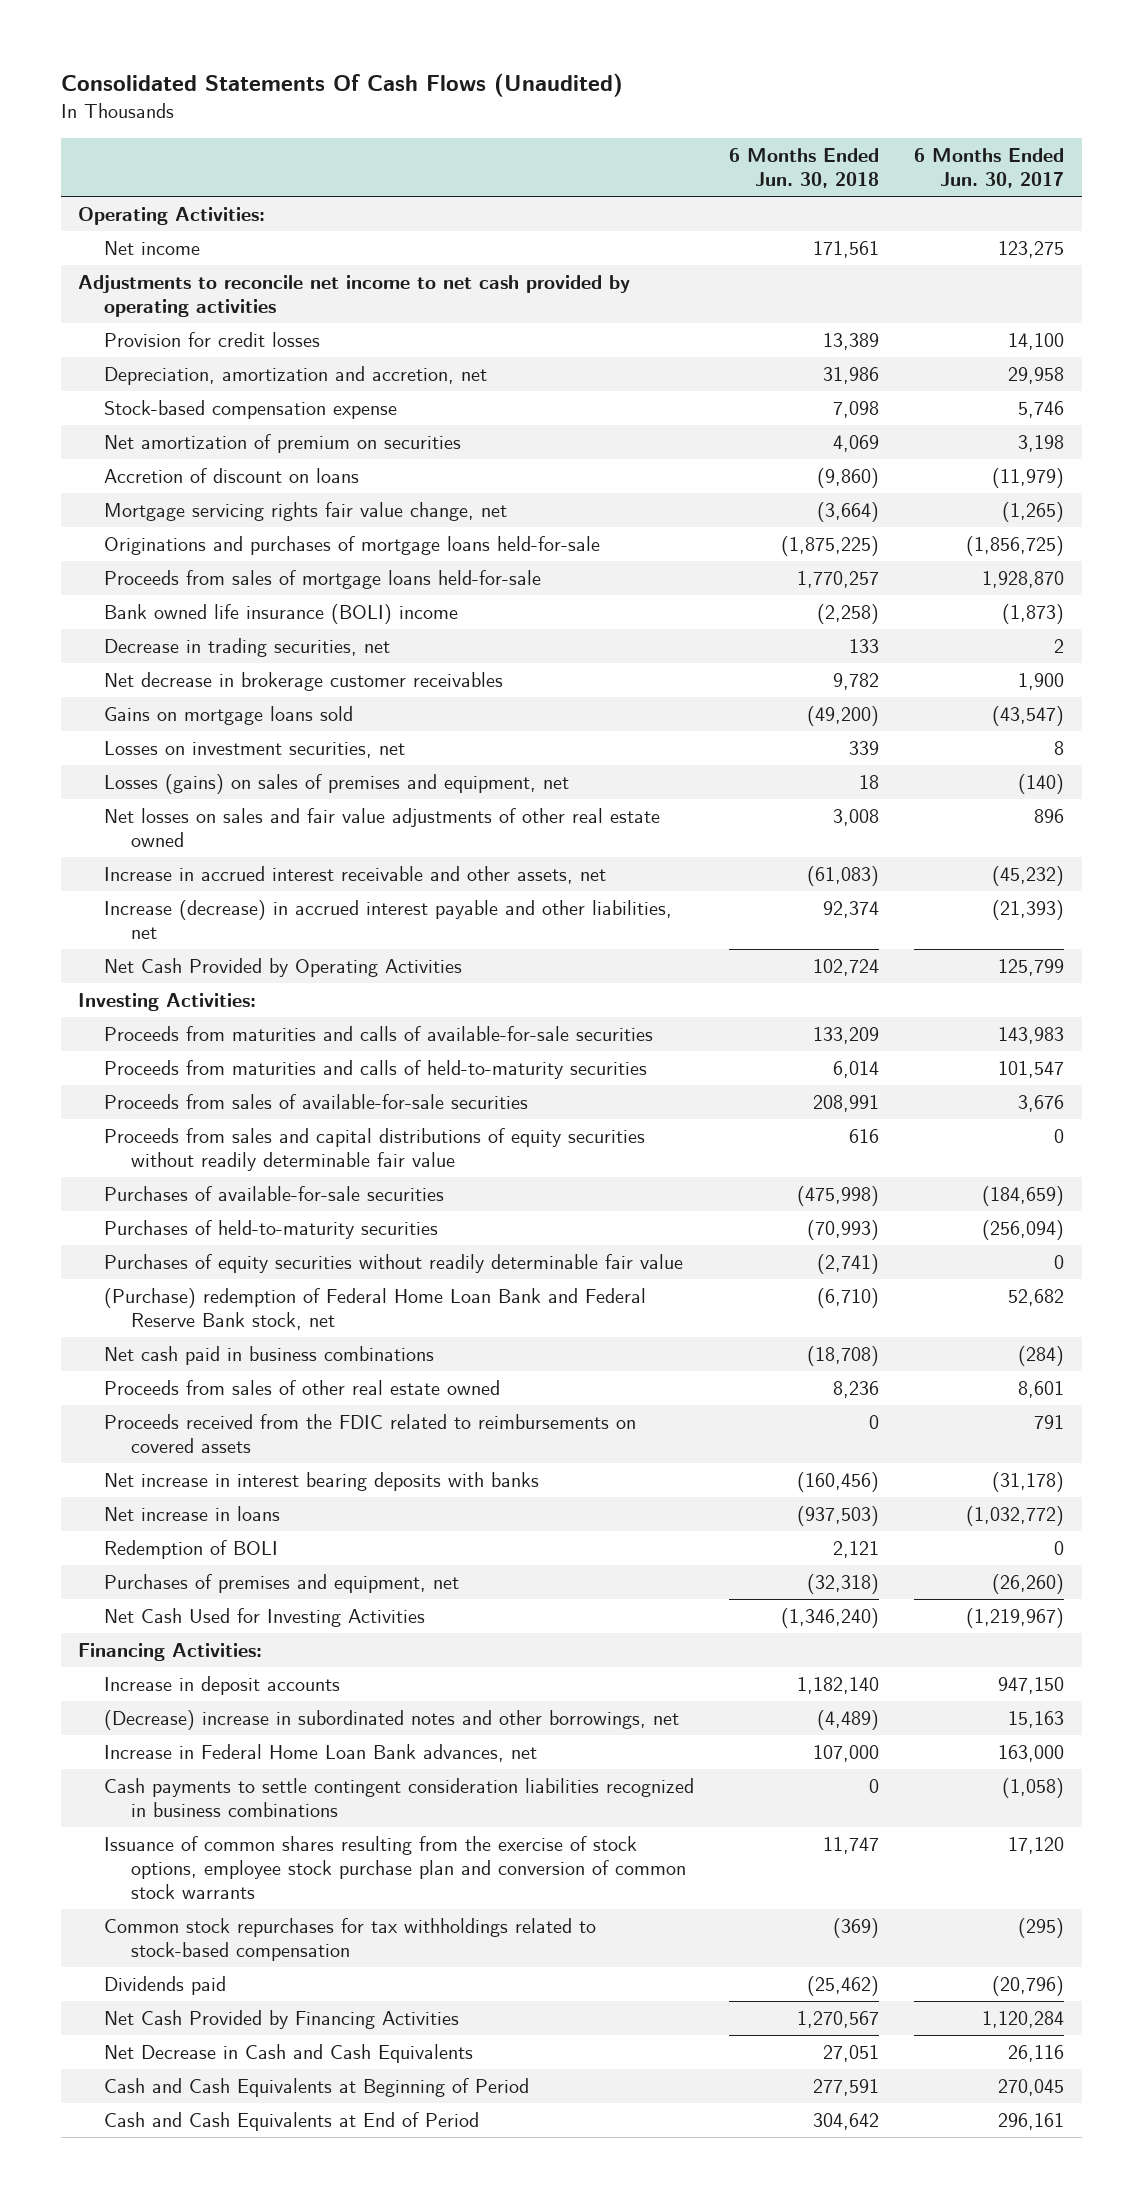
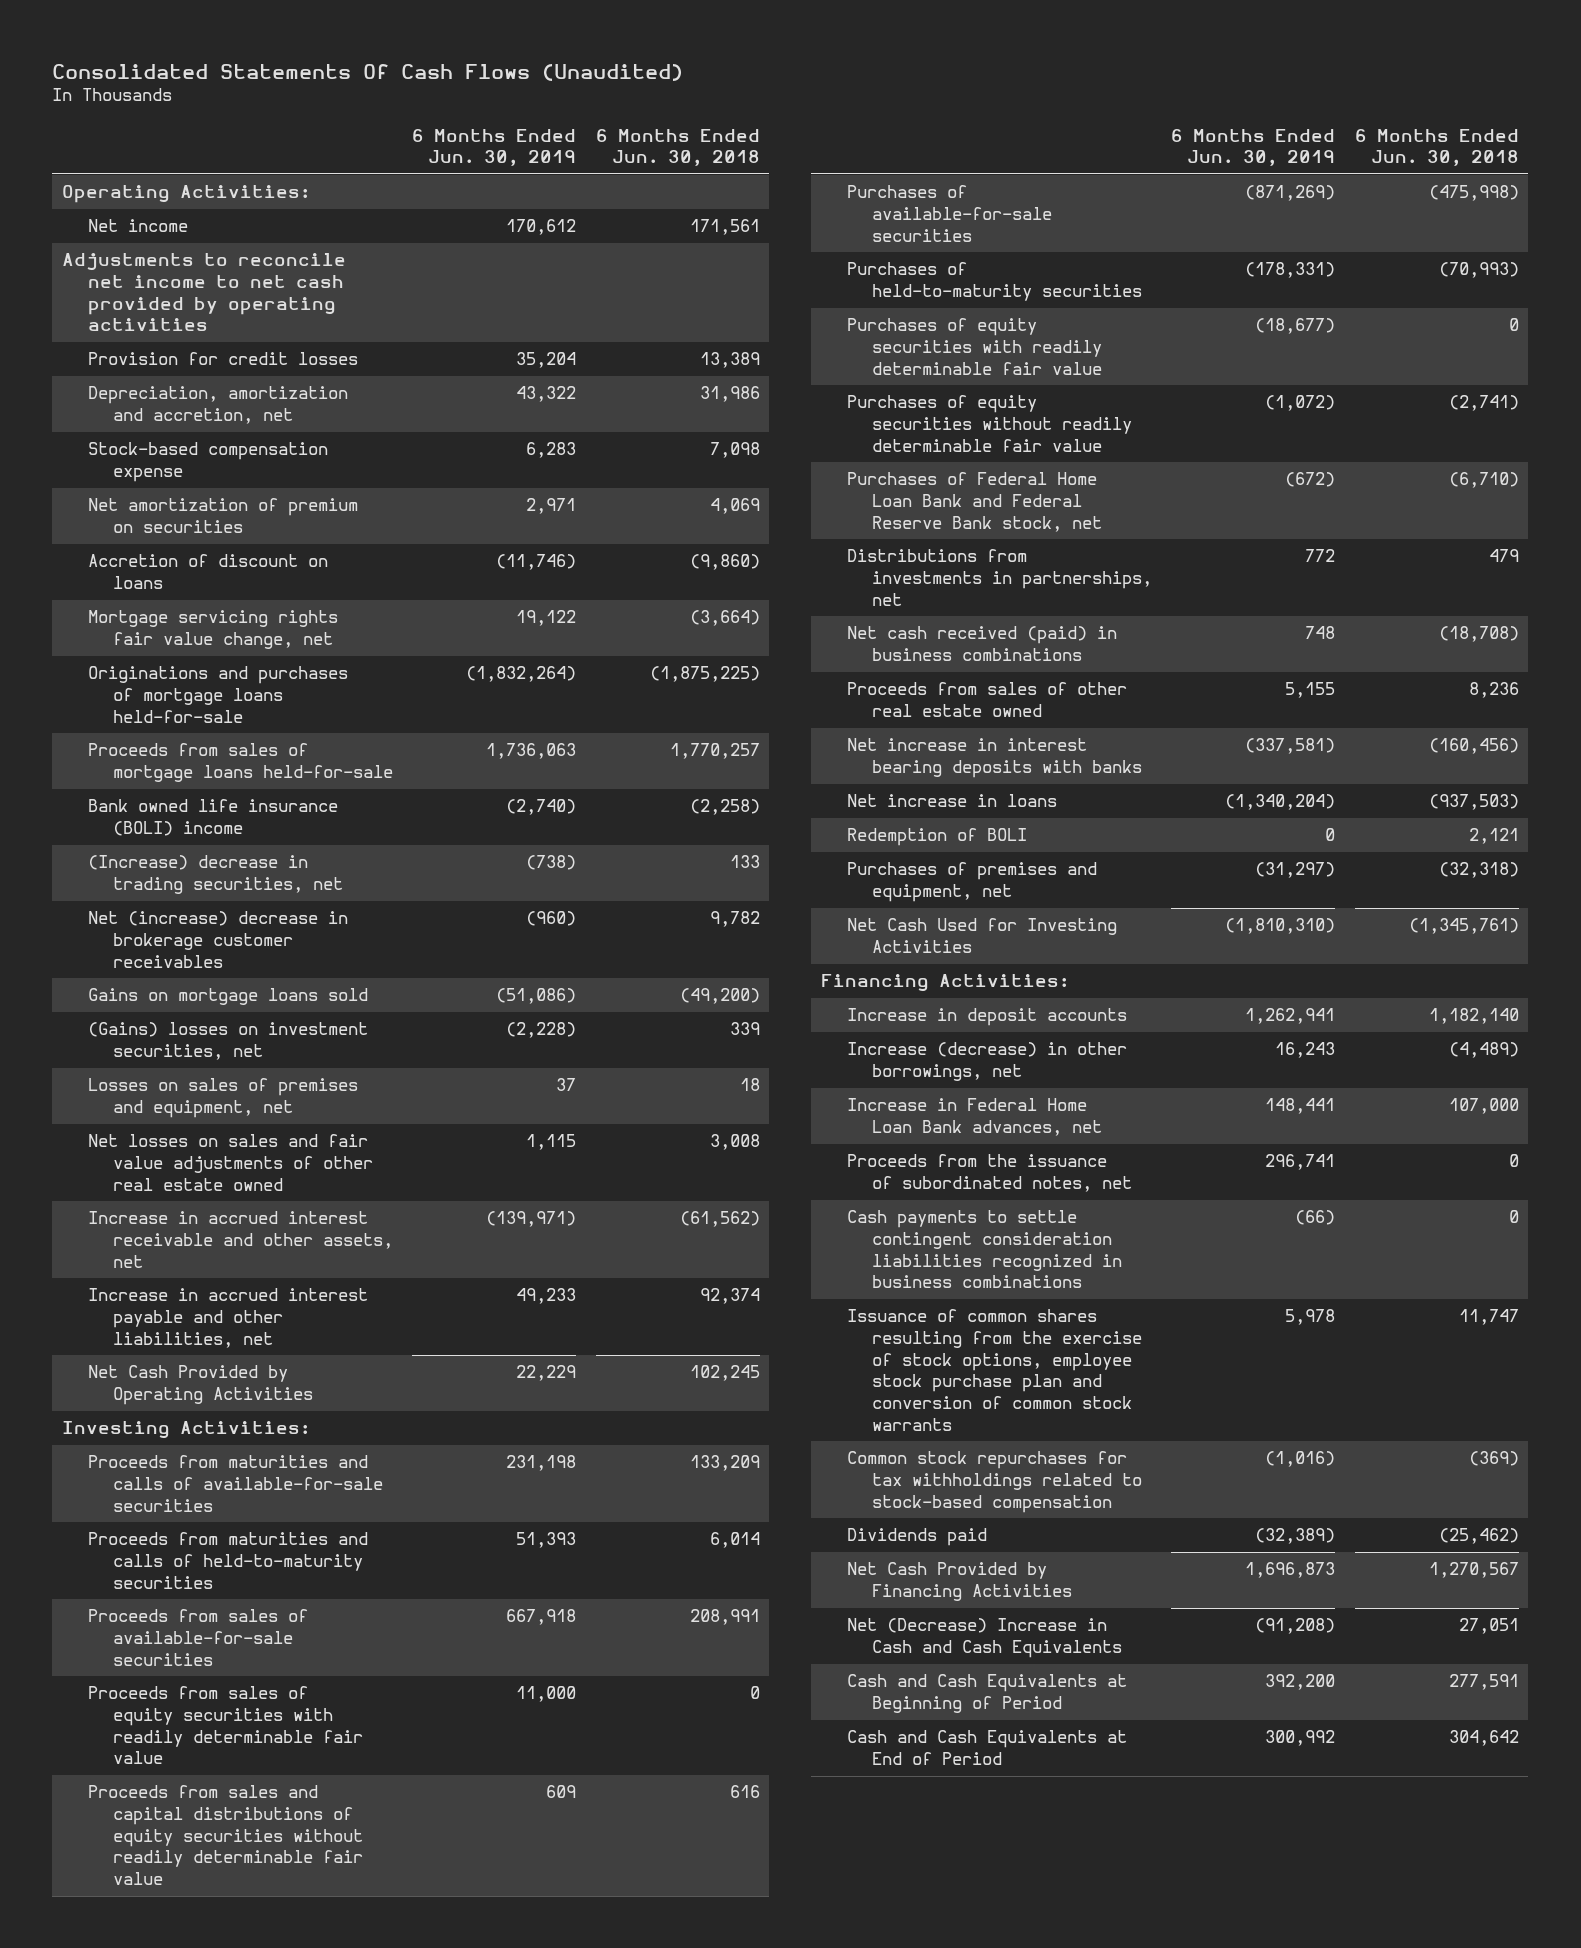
[914,148,1065,189] 6 Months Ended Jun. 30, 2017 -> none
none -> [412,128,577,167] 6 Months Ended Jun. 30, 2019
[104,638,391,658] Decrease in trading securities, net -> [87,855,344,895] (Increase) decrease in trading securities, net
[104,672,504,692] Net decrease in brokerage customer receivables -> [87,911,348,968] Net (increase) decrease in brokerage customer receivables
[104,741,406,759] Losses on investment securities, net -> [87,1022,368,1061] (Gains) losses on investment securities, net
[104,774,570,795] Losses (gains) on sales of premises and equipment, net -> [87,1078,358,1119] Losses on sales of premises and equipment, net
[807,866,880,887] (61,083) -> [679,1211,760,1228] (61,562)
[104,900,673,940] Increase (decrease) in accrued interest payable and other liabilities, net -> [87,1288,368,1348] Increase in accrued interest payable and other liabilities, net
[813,959,880,977] 102,724 -> [689,1365,760,1382] 102,245
none -> [87,1686,364,1765] Proceeds from sales of equity securities with readily determinable fair value
none -> [846,318,1103,375] Purchases of equity securities with readily determinable fair value
[104,1288,647,1331] (Purchase) redemption of Federal Home Loan Bank and Federal Reserve Bank stock, net -> [846,472,1103,532] Purchases of Federal Home Loan Bank and Federal Reserve Bank stock, net
none -> [846,549,1153,606] Distributions from investments in partnerships, net
[104,1346,435,1366] Net cash paid in business combinations -> [846,626,1117,662] Net cash received (paid) in business combinations
[104,1414,637,1454] Proceeds received from the FDIC related to reimbursements on covered assets -> none
[781,1608,880,1629] (1,346,240) -> [1408,918,1519,935] (1,345,761)
[104,1710,680,1731] (Decrease) increase in subordinated notes and other borrowings, net -> [846,1042,1127,1082] Increase (decrease) in other borrowings, net
none -> [846,1154,1133,1193] Proceeds from the issuance of subordinated notes, net
[104,2044,474,2064] Net Decrease in Cash and Cash Equivalents -> [846,1618,1123,1659] Net (Decrease) Increase in Cash and Cash Equivalents

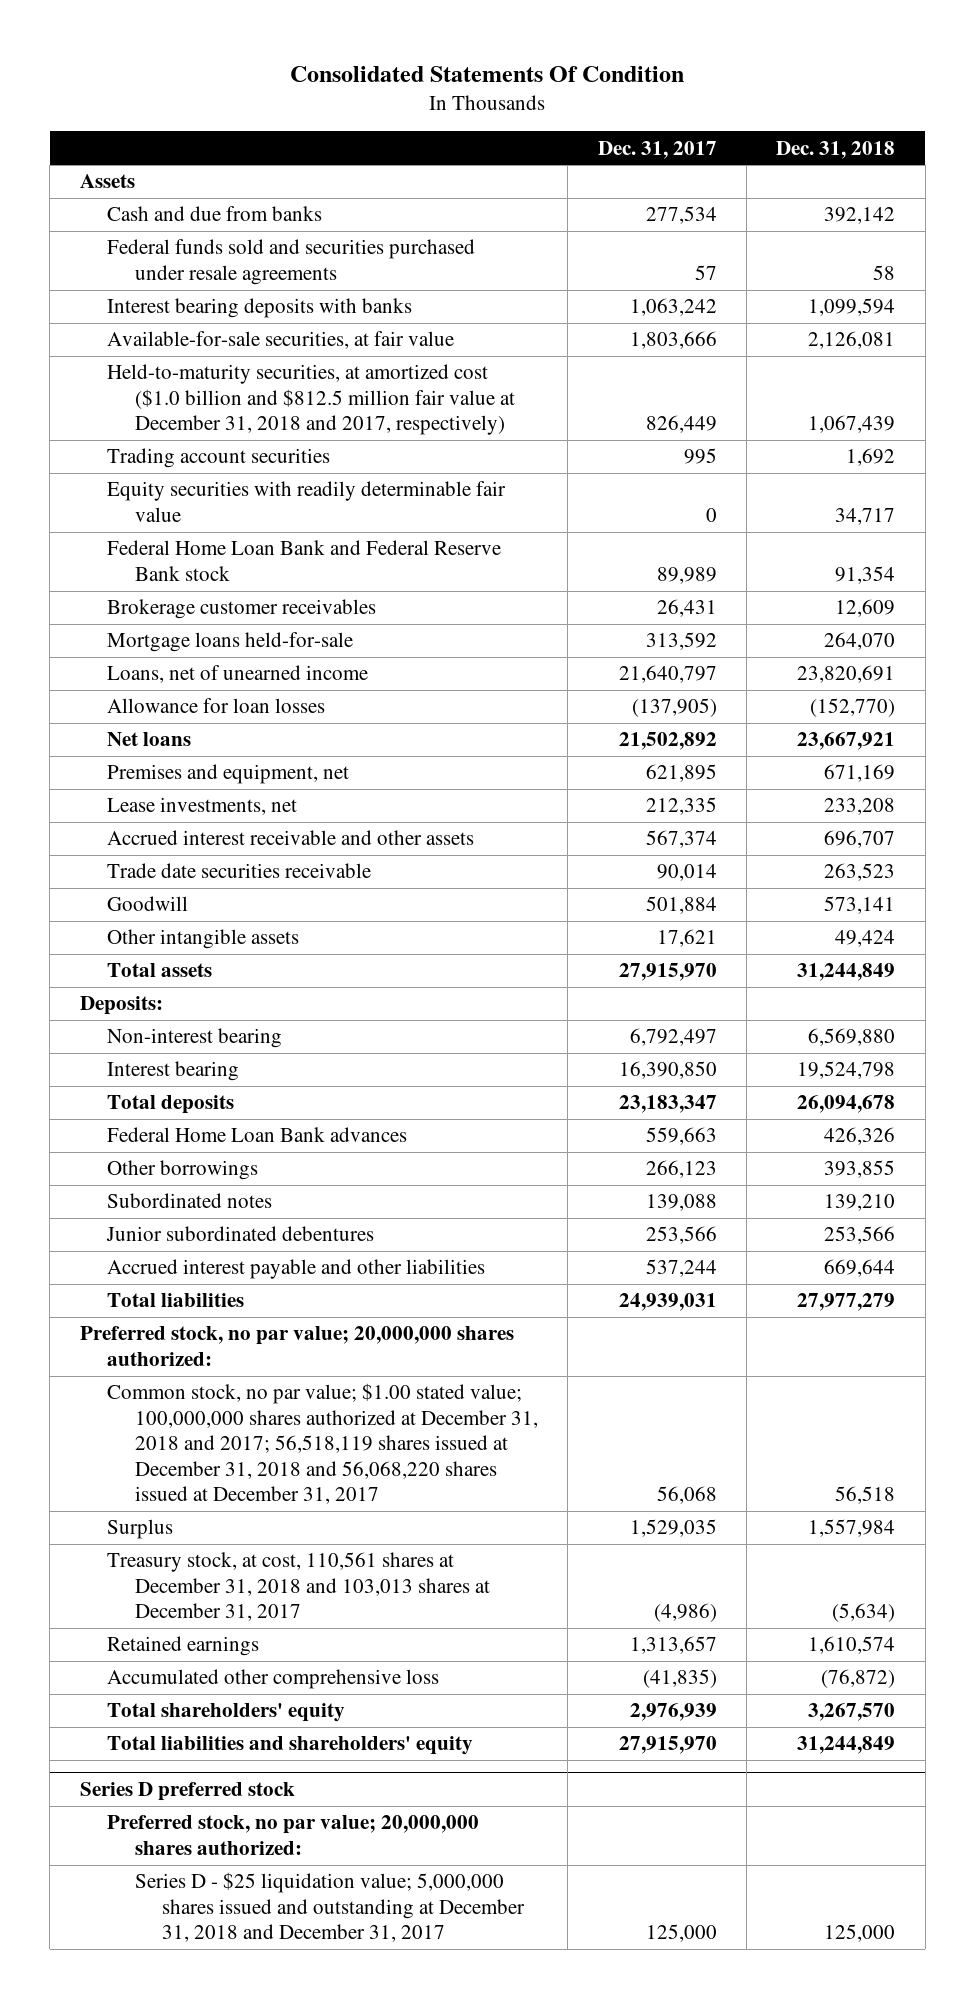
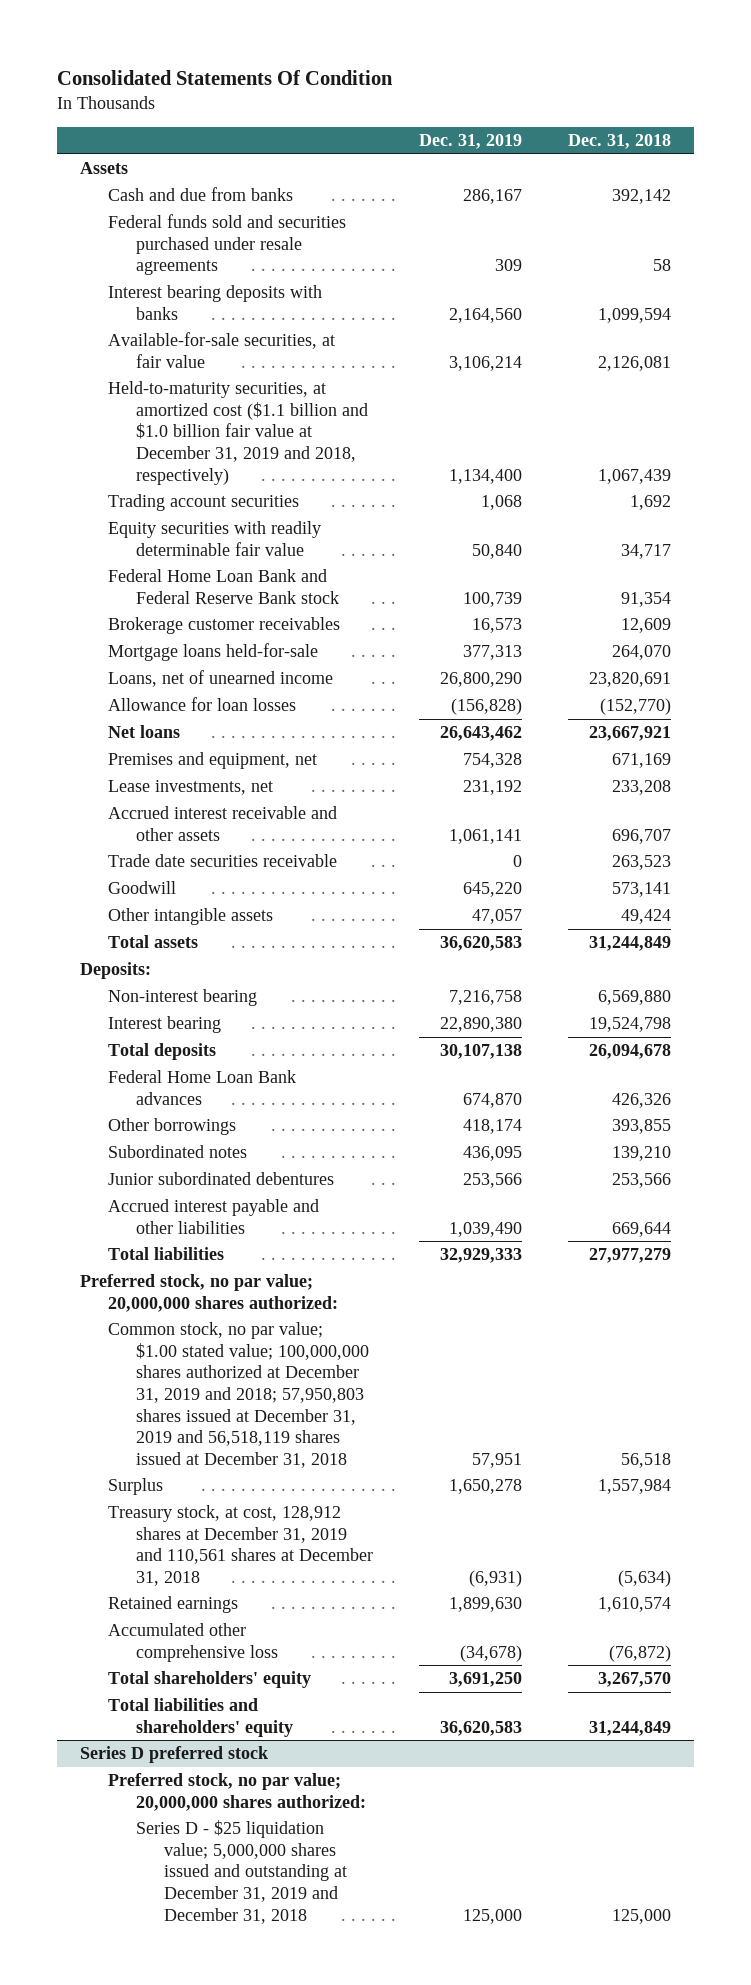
[597,140,717,159] Dec. 31, 2017 -> none
none -> [418,134,522,150] Dec. 31, 2019
[107,364,515,436] Held-to-maturity securities, at amortized cost ($1.0 billion and $812.5 million fair value at December 31, 2018 and 2017, respectively) -> [108,381,368,485] Held-to-maturity securities, at amortized cost ($1.1 billion and $1.0 billion fair value at December 31, 2019 and 2018, respectively)
[107,1383,538,1505] Common stock, no par value; $1.00 stated value; 100,000,000 shares authorized at December 31, 2018 and 2017; 56,518,119 shares issued at December 31, 2018 and 56,068,220 shares issued at December 31, 2017 -> [108,1322,369,1468] Common stock, no par value; $1.00 stated value; 100,000,000 shares authorized at December 31, 2019 and 2018; 57,950,803 shares issued at December 31, 2019 and 56,518,119 shares issued at December 31, 2018
[107,1552,490,1622] Treasury stock, at cost, 110,561 shares at December 31, 2018 and 103,013 shares at December 31, 2017 -> [108,1505,373,1586] Treasury stock, at cost, 128,912 shares at December 31, 2019 and 110,561 shares at December 31, 2018
[134,1872,526,1943] Series D - $25 liquidation value; 5,000,000 shares issued and outstanding at December 31, 2018 and December 31, 2017 -> [135,1820,347,1924] Series D - $25 liquidation value; 5,000,000 shares issued and outstanding at December 31, 2019 and December 31, 2018

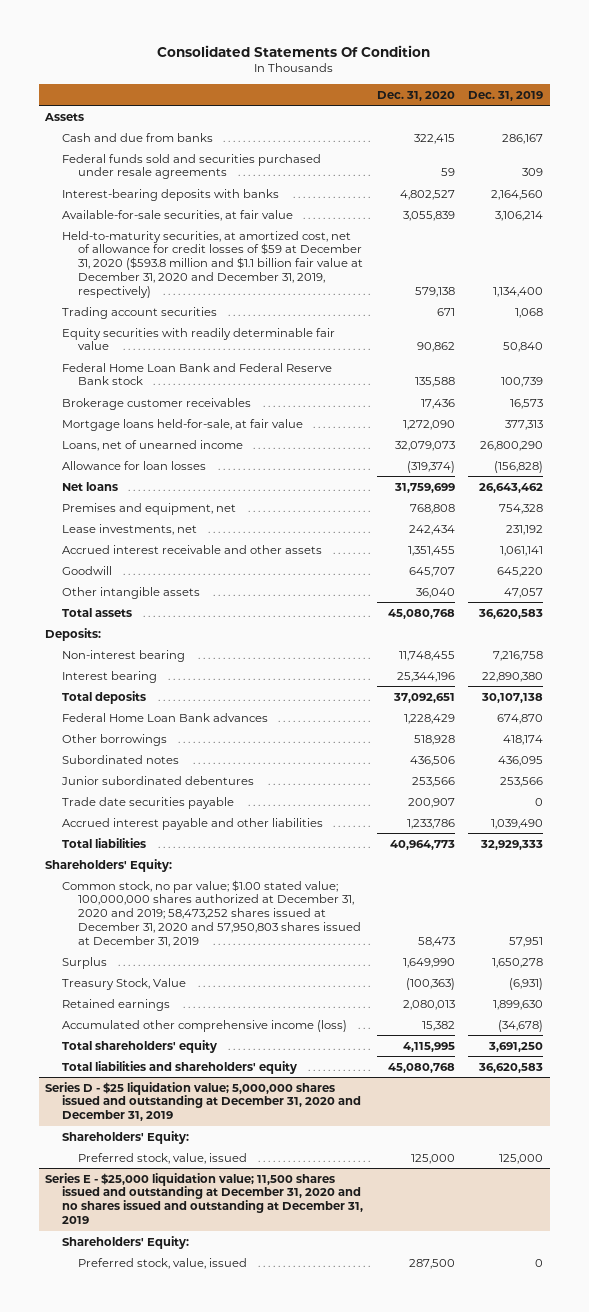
[567,134,671,150] Dec. 31, 2018 -> none
none -> [376,90,455,101] Dec. 31, 2020
[108,285,323,320] Interest bearing deposits with banks -> [61,188,279,201] Interest-bearing deposits with banks
[108,381,368,485] Held-to-maturity securities, at amortized cost ($1.1 billion and $1.0 billion fair value at December 31, 2019 and 2018, respectively) -> [61,230,364,298] Held-to-maturity securities, at amortized cost, net of allowance for credit losses of $59 at December 31, 2020 ($593.8 million and $1.1 billion fair value at December 31, 2020 and December 31, 2019, respectively)
[108,643,319,662] Mortgage loans held-for-sale -> [61,418,303,431] Mortgage loans held-for-sale, at fair value
[108,854,338,868] Trade date securities receivable -> none
none -> [61,796,234,809] Trade date securities payable
[80,1274,339,1312] Preferred stock, no par value; 20,000,000 shares authorized: -> none
none -> [45,858,173,872] Shareholders' Equity:
[108,1322,369,1468] Common stock, no par value; $1.00 stated value; 100,000,000 shares authorized at December 31, 2019 and 2018; 57,950,803 shares issued at December 31, 2019 and 56,518,119 shares issued at December 31, 2018 -> [61,879,362,947] Common stock, no par value; $1.00 stated value; 100,000,000 shares authorized at December 31, 2020 and 2019; 58,473,252 shares issued at December 31, 2020 and 57,950,803 shares issued at December 31, 2019
[108,1505,373,1586] Treasury stock, at cost, 128,912 shares at December 31, 2019 and 110,561 shares at December 31, 2018 -> [61,977,186,990] Treasury Stock, Value
[108,1623,278,1662] Accumulated other comprehensive loss -> [61,1019,347,1032] Accumulated other comprehensive income (loss)
[108,1773,366,1811] Preferred stock, no par value; 20,000,000 shares authorized: -> none
[80,1746,269,1764] Series D preferred stock -> [45,1081,361,1122] Series D - $25 liquidation value; 5,000,000 shares issued and outstanding at December 31, 2020 and December 31, 2019
none -> [61,1130,189,1144] Shareholders' Equity:
[135,1820,347,1924] Series D - $25 liquidation value; 5,000,000 shares issued and outstanding at December 31, 2019 and December 31, 2018 -> [78,1152,248,1164] Preferred stock, value, issued
none -> [45,1172,363,1225] Series E - $25,000 liquidation value; 11,500 shares issued and outstanding at December 31, 2020 and no shares issued and outstanding at December 31, 2019
none -> [61,1235,189,1249] Shareholders' Equity:
none -> [78,1257,248,1269] Preferred stock, value, issued

